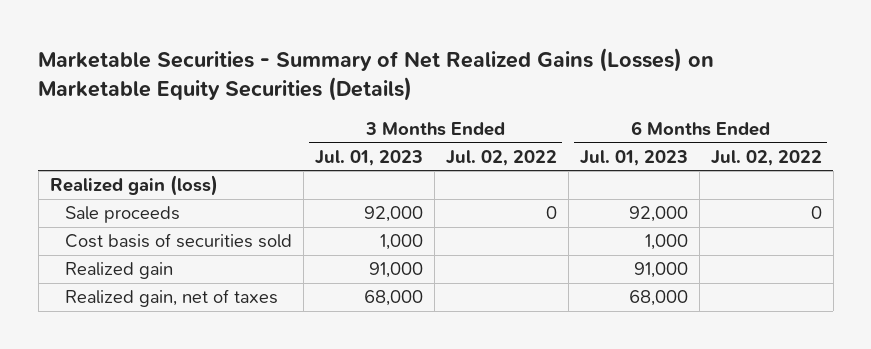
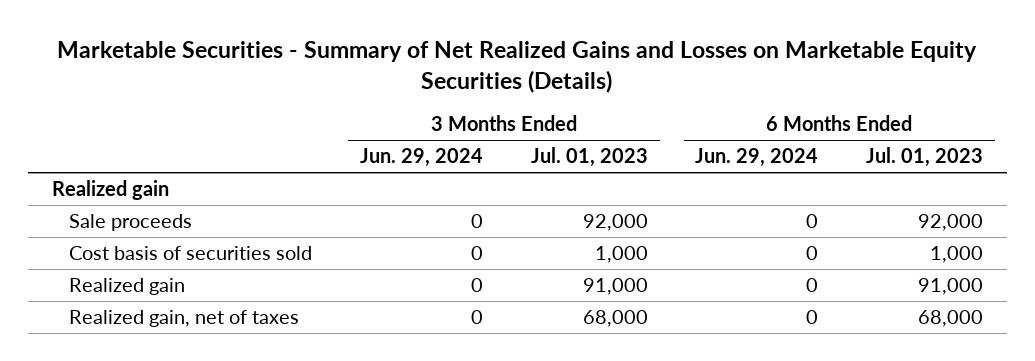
[38,48,715,101] Marketable Securities - Summary of Net Realized Gains (Losses) on Marketable Equity Securities (Details) -> [57,41,978,93] Marketable Securities - Summary of Net Realized Gains and Losses on Marketable Equity Securities (Details)
[445,149,557,166] Jul. 02, 2022 -> none
[710,149,822,166] Jul. 02, 2022 -> none
none -> [360,148,484,168] Jun. 29, 2024
none -> [695,148,819,168] Jun. 29, 2024
[49,175,218,197] Realized gain (loss) -> [51,180,169,201] Realized gain

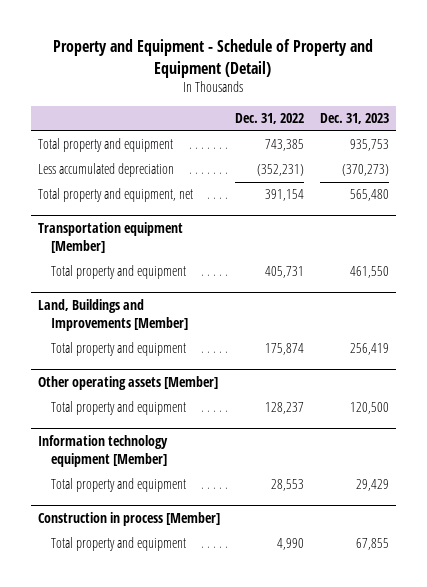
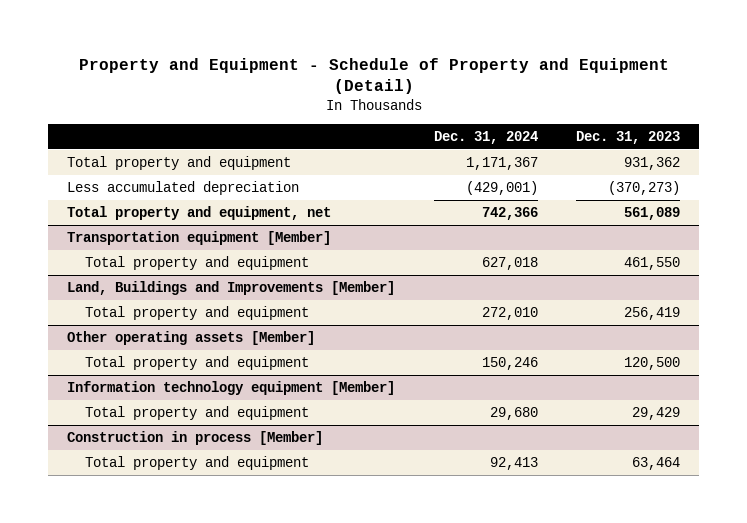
[235,113,305,125] Dec. 31, 2022 -> none
none -> [433,130,538,144] Dec. 31, 2024
[349,139,389,152] 935,753 -> [623,156,680,170] 931,362
[349,189,389,202] 565,480 -> [623,206,680,220] 561,089
[355,538,389,551] 67,855 -> [631,456,680,470] 63,464

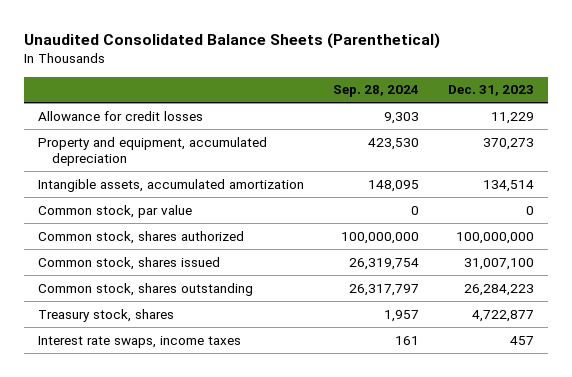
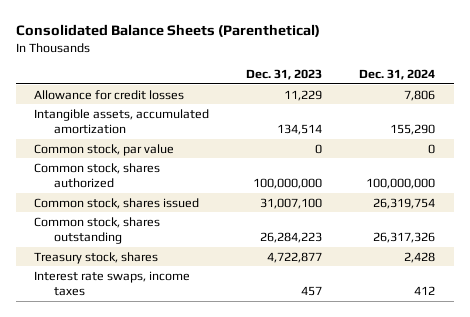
[23,32,440,49] Unaudited Consolidated Balance Sheets (Parenthetical) -> [15,24,320,38] Consolidated Balance Sheets (Parenthetical)
[332,85,419,98] Sep. 28, 2024 -> none
none -> [359,69,436,81] Dec. 31, 2024
[38,136,268,166] Property and equipment, accumulated depreciation -> none

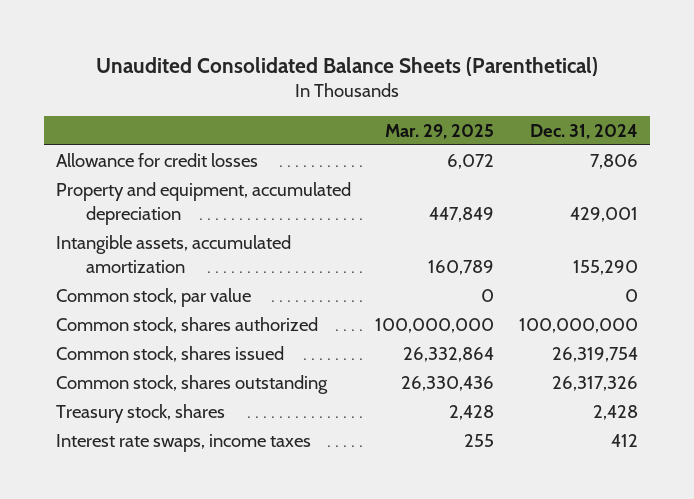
[15,24,320,38] Consolidated Balance Sheets (Parenthetical) -> [95,56,598,76] Unaudited Consolidated Balance Sheets (Parenthetical)
[246,69,323,81] Dec. 31, 2023 -> none
none -> [385,123,495,139] Mar. 29, 2025
none -> [56,182,352,225] Property and equipment, accumulated depreciation

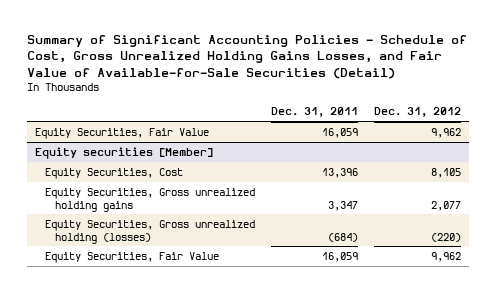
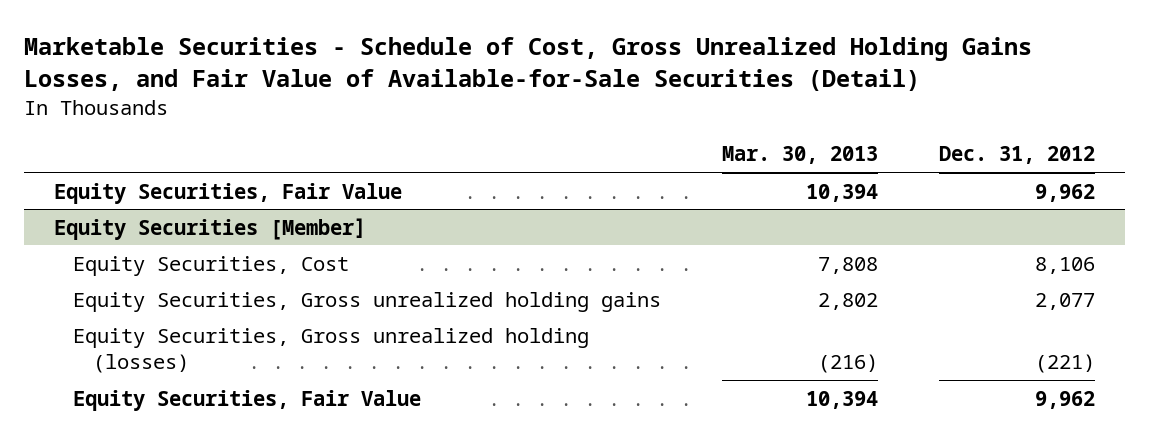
[27,34,468,79] Summary of Significant Accounting Policies - Schedule of Cost, Gross Unrealized Holding Gains Losses, and Fair Value of Available-for-Sale Securities (Detail) -> [23,37,1032,92] Marketable Securities - Schedule of Cost, Gross Unrealized Holding Gains Losses, and Fair Value of Available-for-Sale Securities (Detail)
[271,107,359,118] Dec. 31, 2011 -> none
none -> [722,146,879,165] Mar. 30, 2013
[35,146,214,159] Equity securities [Member] -> [53,217,366,240] Equity Securities [Member]
[431,167,462,178] 8,105 -> [1034,256,1095,274] 8,106
[431,232,462,242] (220) -> [1034,353,1095,373] (221)

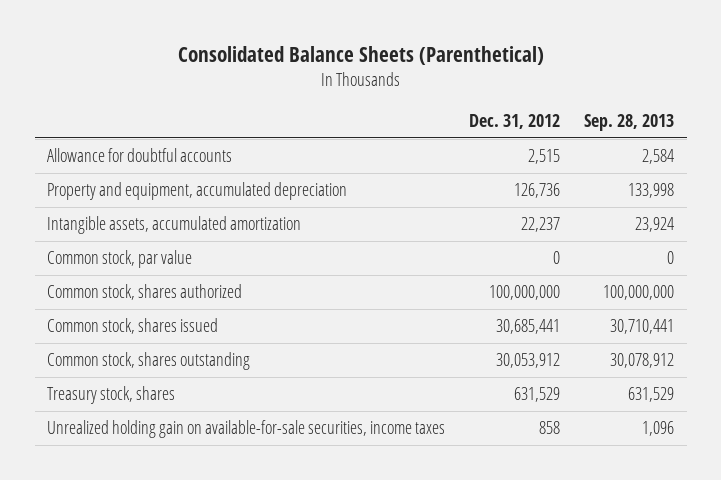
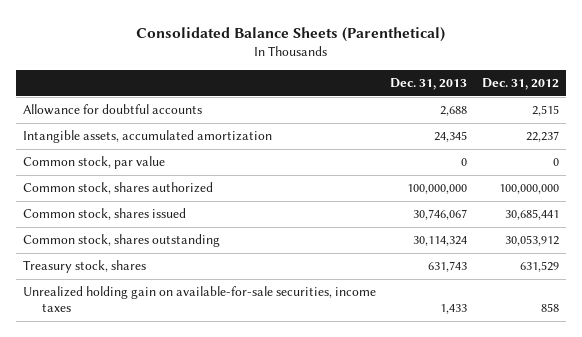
[584,114,675,132] Sep. 28, 2013 -> none
none -> [390,78,468,91] Dec. 31, 2013
[46,182,347,201] Property and equipment, accumulated depreciation -> none

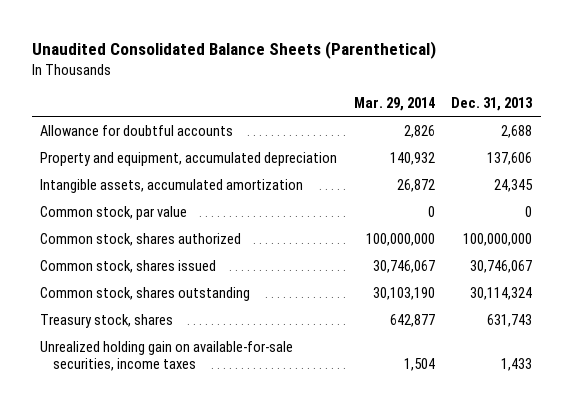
[135,26,445,42] Consolidated Balance Sheets (Parenthetical) -> [32,40,437,59] Unaudited Consolidated Balance Sheets (Parenthetical)
[481,78,559,91] Dec. 31, 2012 -> none
none -> [353,96,435,111] Mar. 29, 2014
none -> [40,151,338,166] Property and equipment, accumulated depreciation

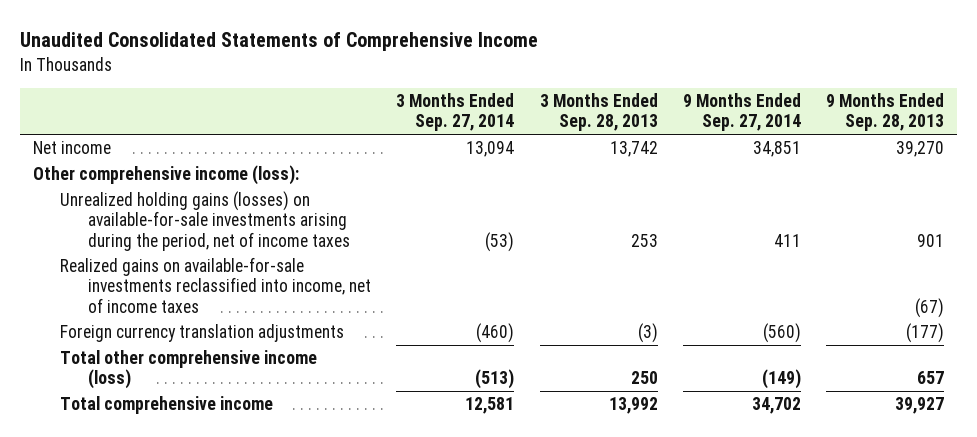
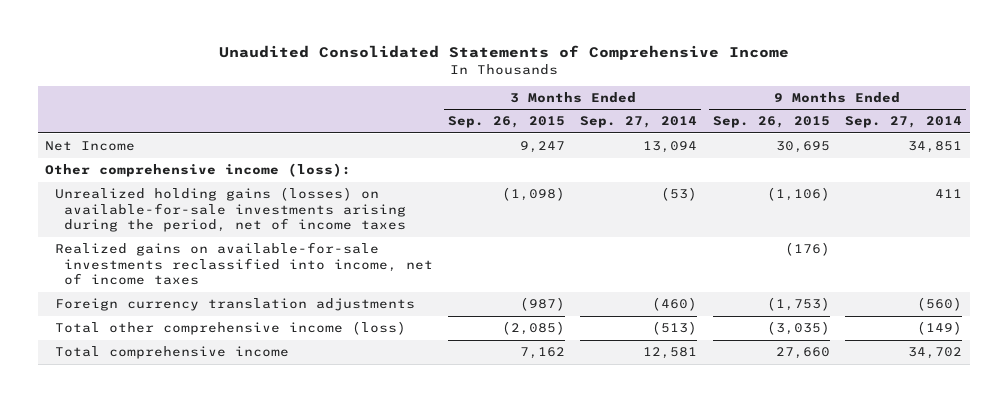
[539,93,658,132] 3 Months Ended Sep. 28, 2013 -> none
[826,93,945,132] 9 Months Ended Sep. 28, 2013 -> none
none -> [448,116,566,129] Sep. 26, 2015
none -> [712,116,830,129] Sep. 26, 2015
[33,140,112,154] Net income -> [45,141,136,152] Net Income

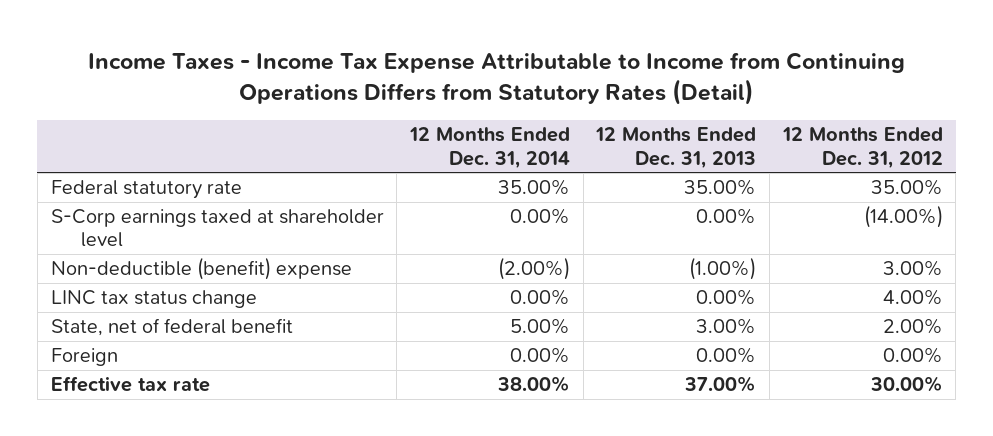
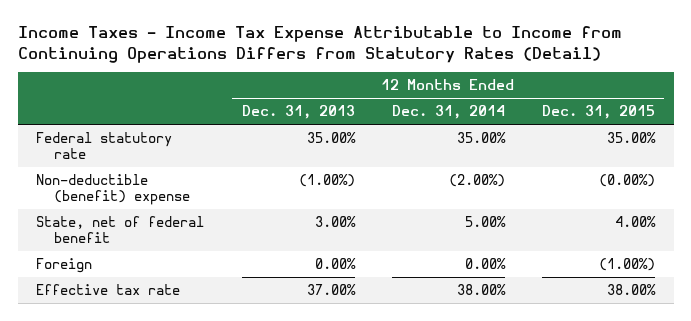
[781,127,943,169] 12 Months Ended Dec. 31, 2012 -> none
none -> [542,105,656,120] Dec. 31, 2015
[50,209,384,248] S-Corp earnings taxed at shareholder level -> none
[50,290,257,309] LINC tax status change -> none

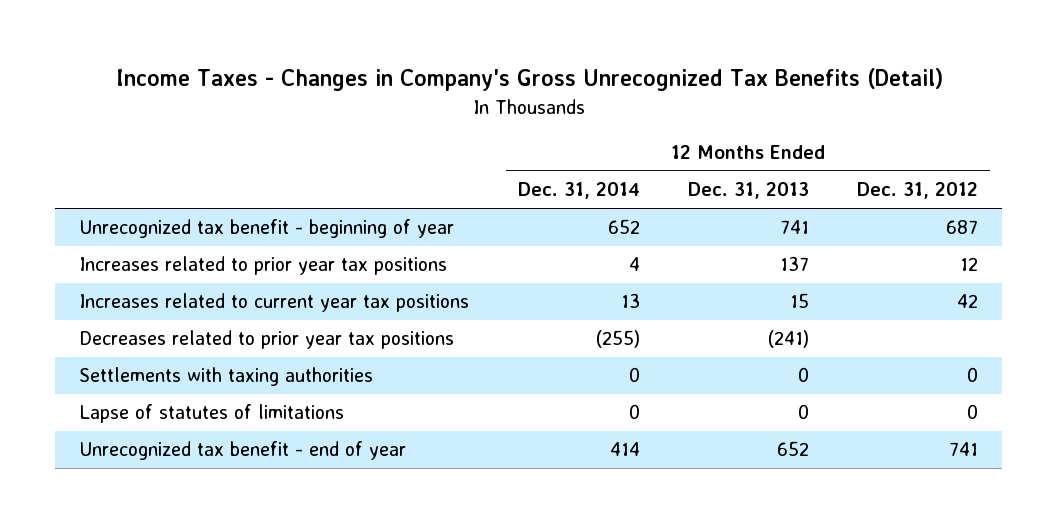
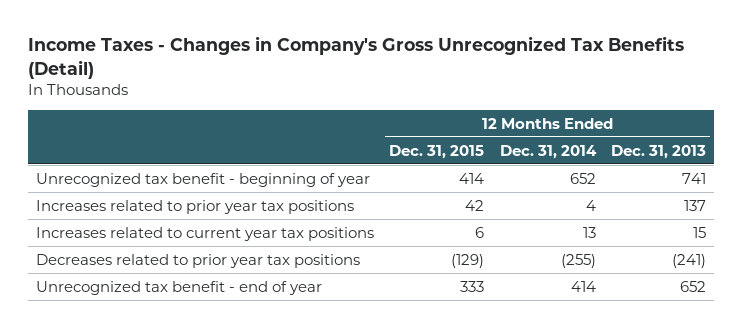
[857,182,979,200] Dec. 31, 2012 -> none
none -> [389,144,485,159] Dec. 31, 2015
[79,367,374,387] Settlements with taxing authorities -> none
[79,404,345,424] Lapse of statutes of limitations -> none

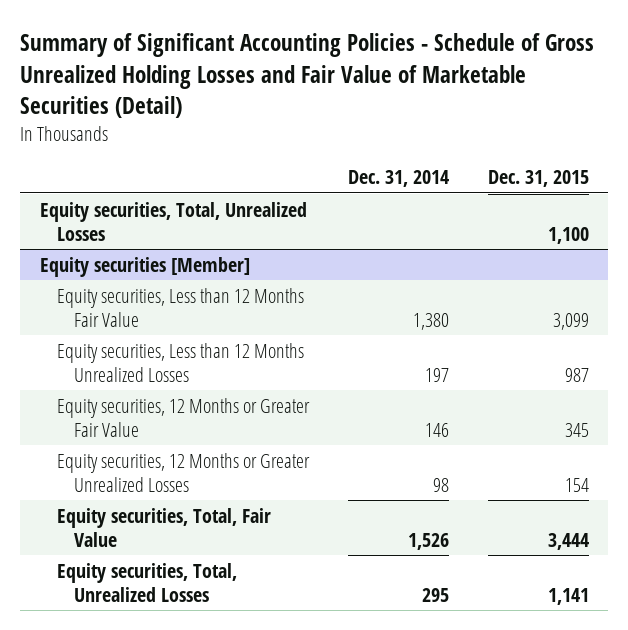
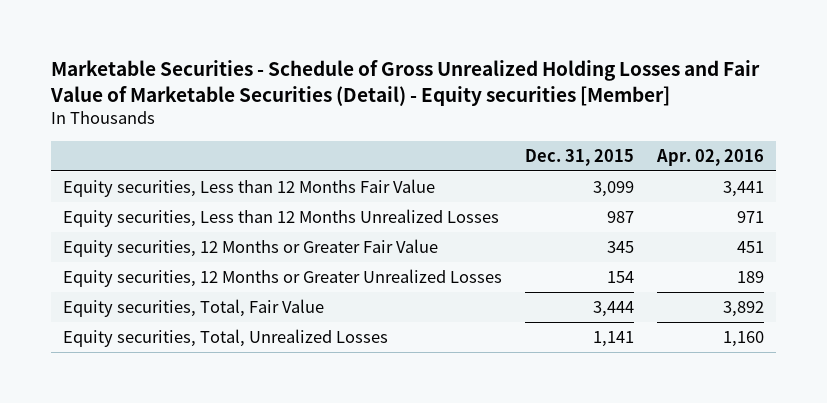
[20,33,595,118] Summary of Significant Accounting Policies - Schedule of Gross Unrealized Holding Losses and Fair Value of Marketable Securities (Detail) -> [49,60,760,107] Marketable Securities - Schedule of Gross Unrealized Holding Losses and Fair Value of Marketable Securities (Detail) - Equity securities [Member]
[347,170,449,188] Dec. 31, 2014 -> none
none -> [656,148,765,166] Apr. 02, 2016
[39,201,307,241] Equity securities, Total, Unrealized Losses -> none
[39,256,250,277] Equity securities [Member] -> none

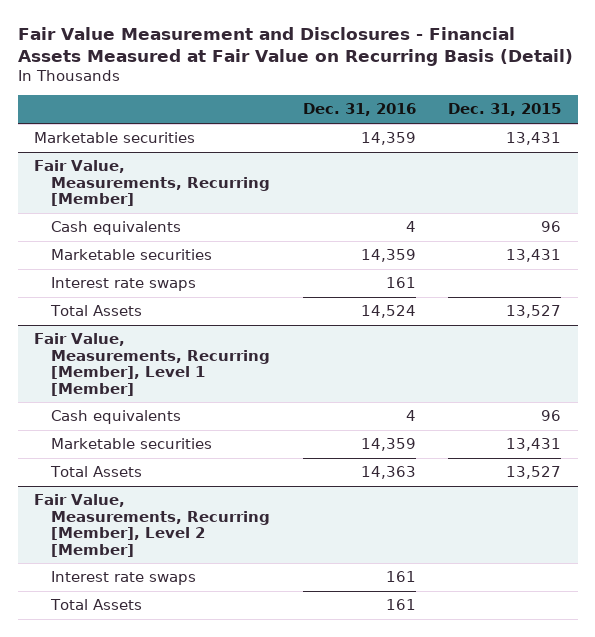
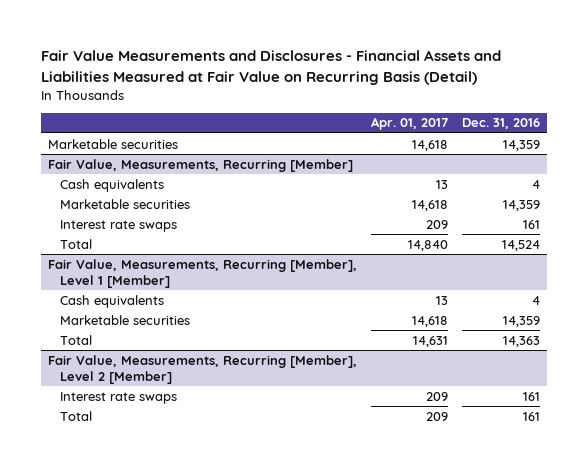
[17,26,573,66] Fair Value Measurement and Disclosures - Financial Assets Measured at Fair Value on Recurring Basis (Detail) -> [40,50,501,85] Fair Value Measurements and Disclosures - Financial Assets and Liabilities Measured at Fair Value on Recurring Basis (Detail)
[448,103,562,117] Dec. 31, 2015 -> none
none -> [370,117,448,131] Apr. 01, 2017
[49,305,142,317] Total Assets -> [59,238,92,249] Total
[49,466,142,478] Total Assets -> [59,334,92,345] Total
[49,599,142,611] Total Assets -> [59,410,92,421] Total

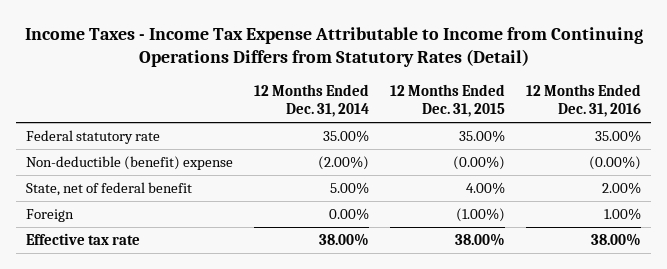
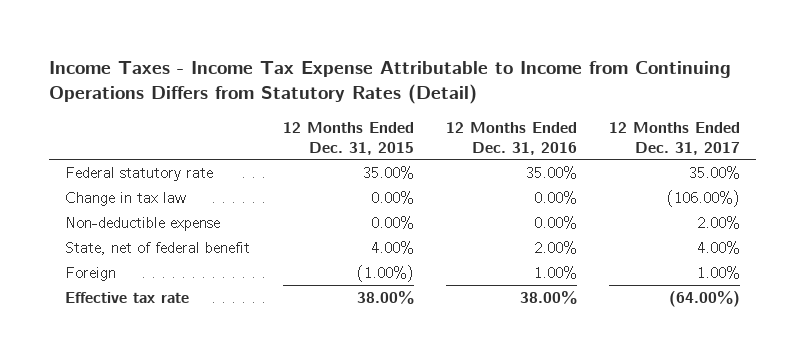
[254,84,370,118] 12 Months Ended Dec. 31, 2014 -> none
none -> [609,122,741,155] 12 Months Ended Dec. 31, 2017
none -> [65,191,187,206] Change in tax law
[26,156,234,171] Non-deductible (benefit) expense -> [65,216,221,231] Non-deductible expense
[453,156,506,171] (0.00%) -> [370,215,414,229] 0.00%
[588,156,641,171] (0.00%) -> [533,215,577,229] 0.00%

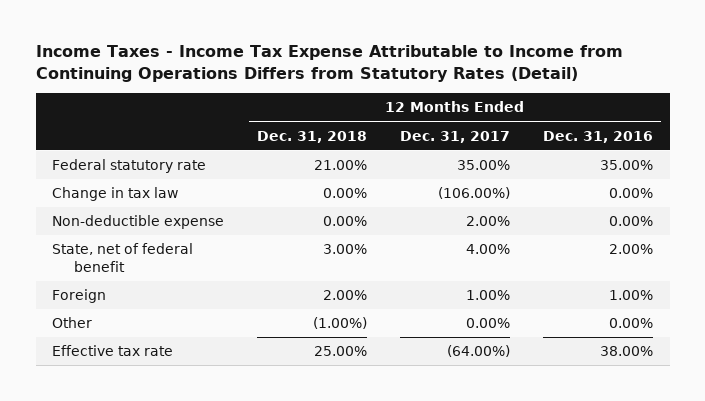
[282,122,414,155] 12 Months Ended Dec. 31, 2015 -> none
none -> [257,130,368,143] Dec. 31, 2018
none -> [52,317,93,329] Other

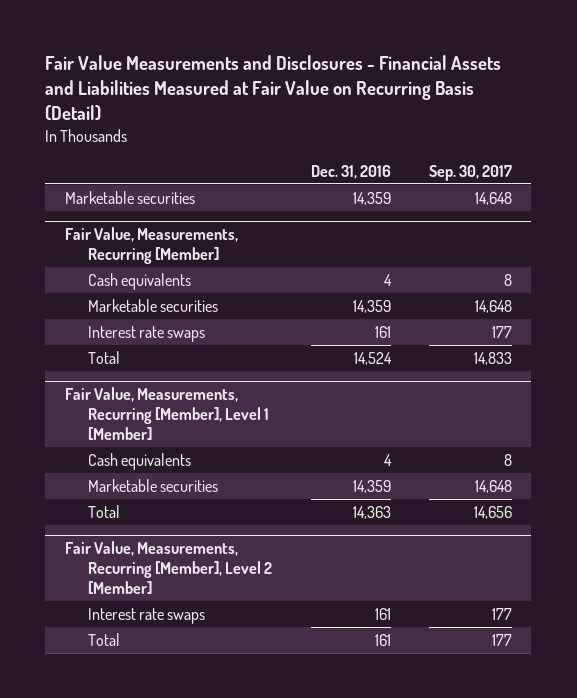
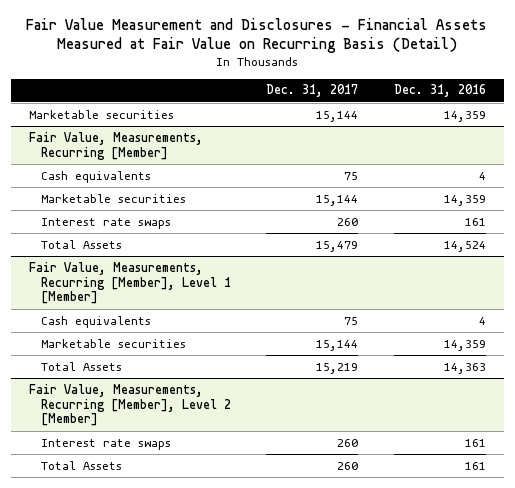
[45,55,502,122] Fair Value Measurements and Disclosures - Financial Assets and Liabilities Measured at Fair Value on Recurring Basis (Detail) -> [26,18,488,54] Fair Value Measurement and Disclosures - Financial Assets Measured at Fair Value on Recurring Basis (Detail)
[429,164,513,181] Sep. 30, 2017 -> none
none -> [266,84,359,98] Dec. 31, 2017
[88,350,121,364] Total -> [40,239,122,249] Total Assets
[88,504,121,518] Total -> [40,361,122,371] Total Assets
[88,632,121,646] Total -> [40,460,122,470] Total Assets

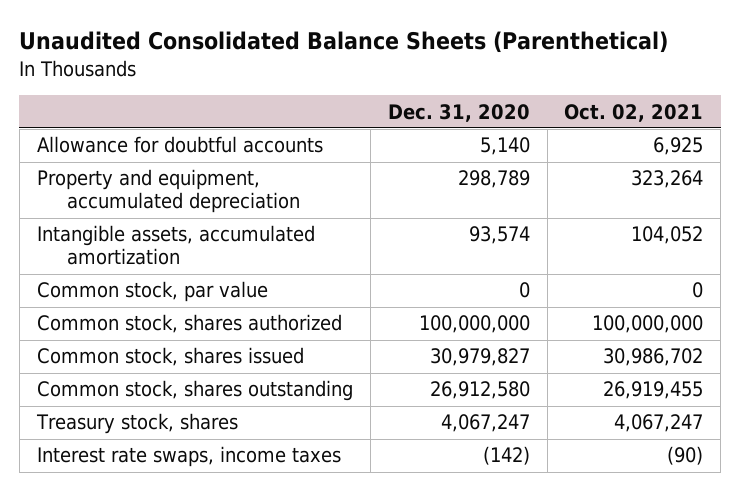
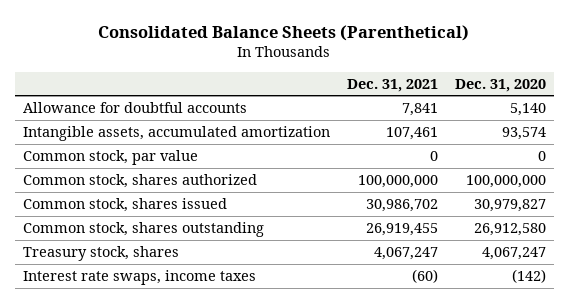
[19,31,669,54] Unaudited Consolidated Balance Sheets (Parenthetical) -> [98,24,470,41] Consolidated Balance Sheets (Parenthetical)
[564,103,704,122] Oct. 02, 2021 -> none
none -> [346,78,438,92] Dec. 31, 2021
[36,169,300,214] Property and equipment, accumulated depreciation -> none

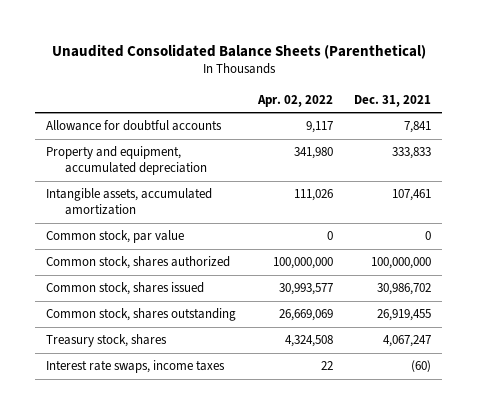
[98,24,470,41] Consolidated Balance Sheets (Parenthetical) -> [51,43,426,59] Unaudited Consolidated Balance Sheets (Parenthetical)
[454,78,546,92] Dec. 31, 2020 -> none
none -> [256,94,333,107] Apr. 02, 2022
none -> [46,146,208,176] Property and equipment, accumulated depreciation

